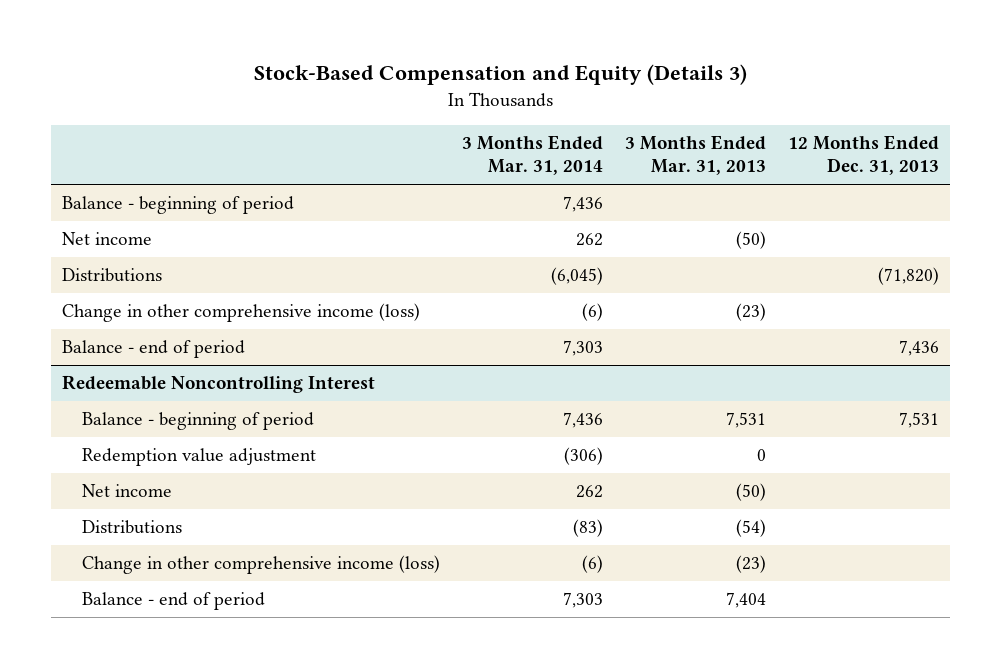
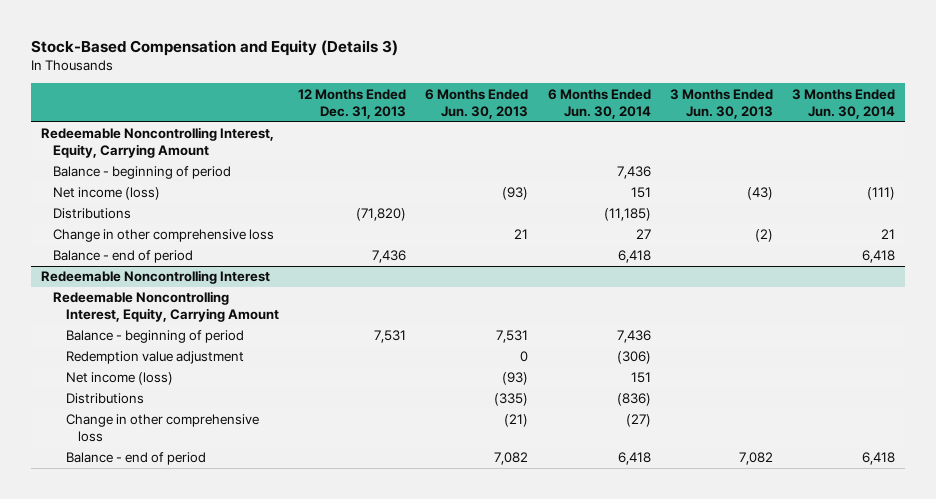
[461,135,603,176] 3 Months Ended Mar. 31, 2014 -> none
[625,135,767,176] 3 Months Ended Mar. 31, 2013 -> none
none -> [425,88,529,119] 6 Months Ended Jun. 30, 2013
none -> [547,88,651,119] 6 Months Ended Jun. 30, 2014
none -> [669,88,773,119] 3 Months Ended Jun. 30, 2013
none -> [792,88,896,119] 3 Months Ended Jun. 30, 2014
none -> [41,127,275,159] Redeemable Noncontrolling Interest, Equity, Carrying Amount
[62,232,153,246] Net income -> [53,187,161,201] Net income (loss)
[62,303,421,323] Change in other comprehensive income (loss) -> [53,229,275,243] Change in other comprehensive loss
none -> [53,291,279,323] Redeemable Noncontrolling Interest, Equity, Carrying Amount
[81,484,172,498] Net income -> [65,372,173,386] Net income (loss)
[81,555,440,575] Change in other comprehensive income (loss) -> [65,414,259,443] Change in other comprehensive loss

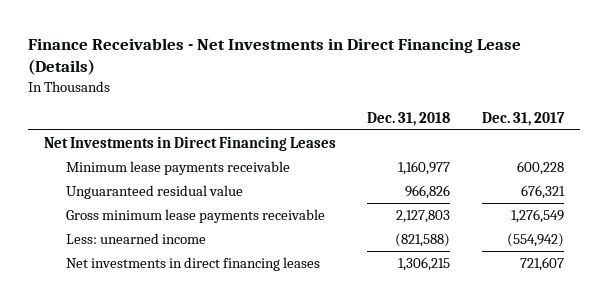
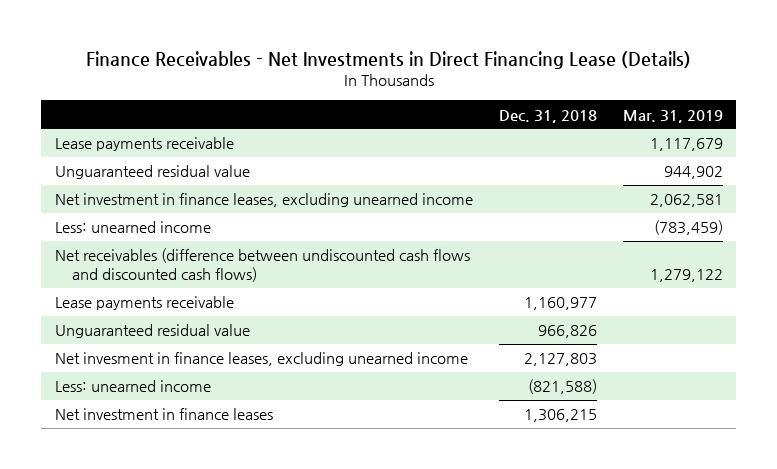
[481,111,565,126] Dec. 31, 2017 -> none
none -> [622,109,723,123] Mar. 31, 2019
[43,135,336,151] Net Investments in Direct Financing Leases -> none
none -> [54,137,234,152] Lease payments receivable
none -> [54,165,250,180] Unguaranteed residual value
none -> [54,193,473,208] Net investment in finance leases, excluding unearned income
none -> [54,221,211,234] Less: unearned income
none -> [54,248,470,282] Net receivables (difference between undiscounted cash flows and discounted cash flows)
[65,160,290,175] Minimum lease payments receivable -> [54,296,234,311] Lease payments receivable
[65,208,325,223] Gross minimum lease payments receivable -> [54,352,468,367] Net invesment in finance leases, excluding unearned income
[65,256,320,271] Net investments in direct financing leases -> [54,408,273,421] Net investment in finance leases

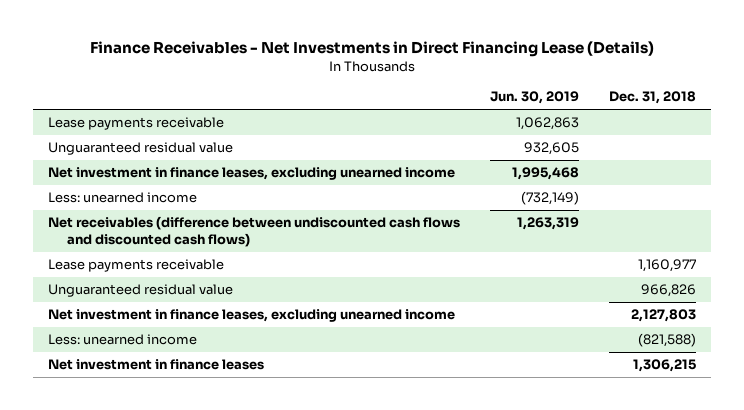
[622,109,723,123] Mar. 31, 2019 -> none
none -> [490,91,580,105] Jun. 30, 2019
[54,352,468,367] Net invesment in finance leases, excluding unearned income -> [48,309,456,323] Net investment in finance leases, excluding unearned income

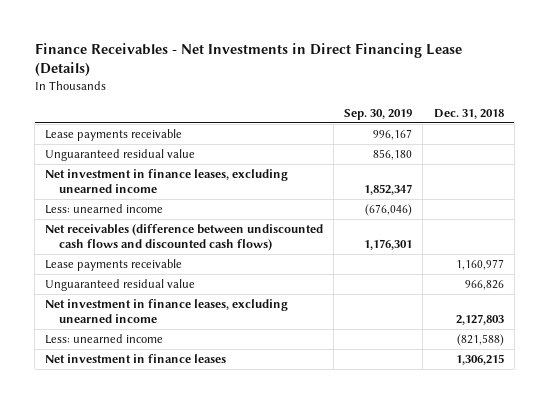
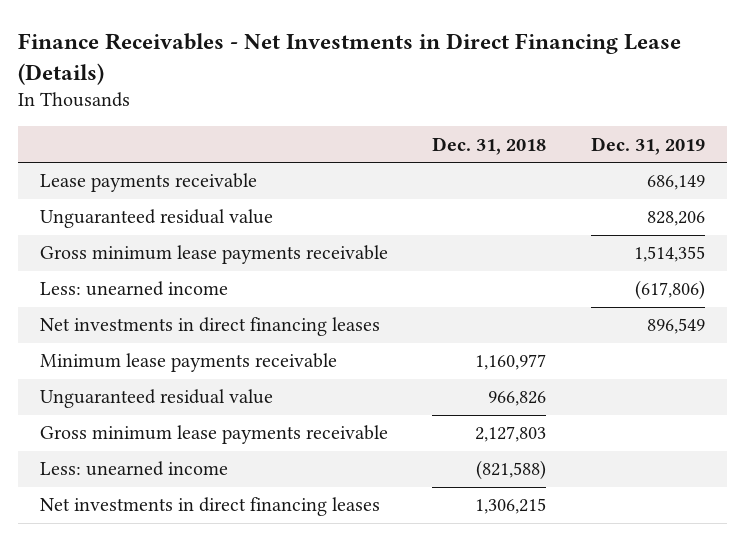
[344,108,413,120] Sep. 30, 2019 -> none
none -> [590,136,705,155] Dec. 31, 2019
[45,169,289,194] Net investment in finance leases, excluding unearned income -> [39,245,388,265] Gross minimum lease payments receivable
[45,224,324,252] Net receivables (difference between undiscounted cash flows and discounted cash flows) -> [39,317,380,337] Net investments in direct financing leases
[45,259,183,272] Lease payments receivable -> [39,353,337,373] Minimum lease payments receivable
[45,299,289,324] Net investment in finance leases, excluding unearned income -> [39,425,388,445] Gross minimum lease payments receivable
[45,354,227,364] Net investment in finance leases -> [39,497,380,517] Net investments in direct financing leases

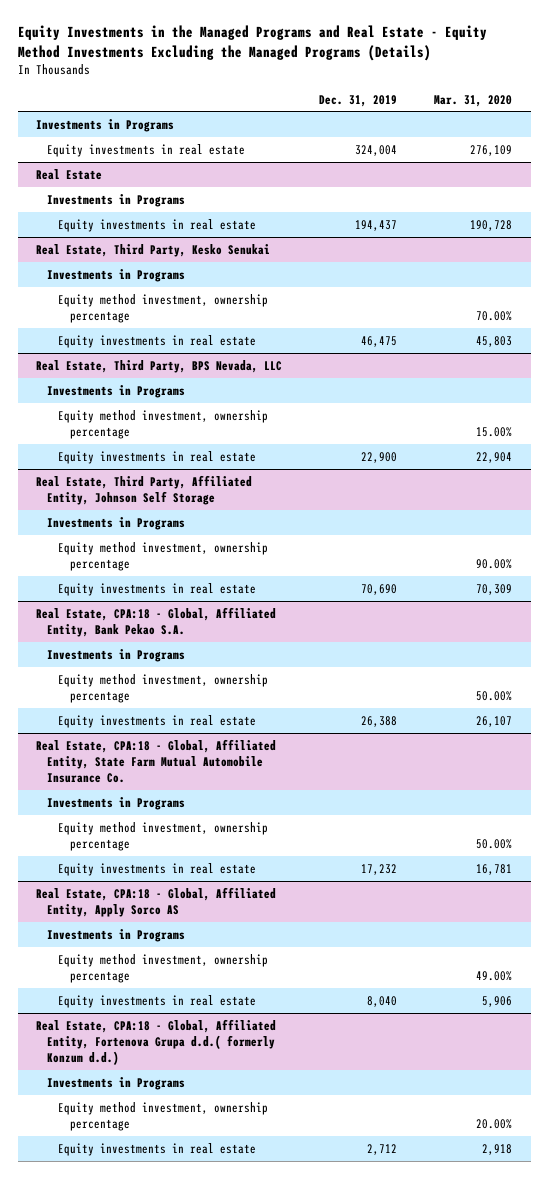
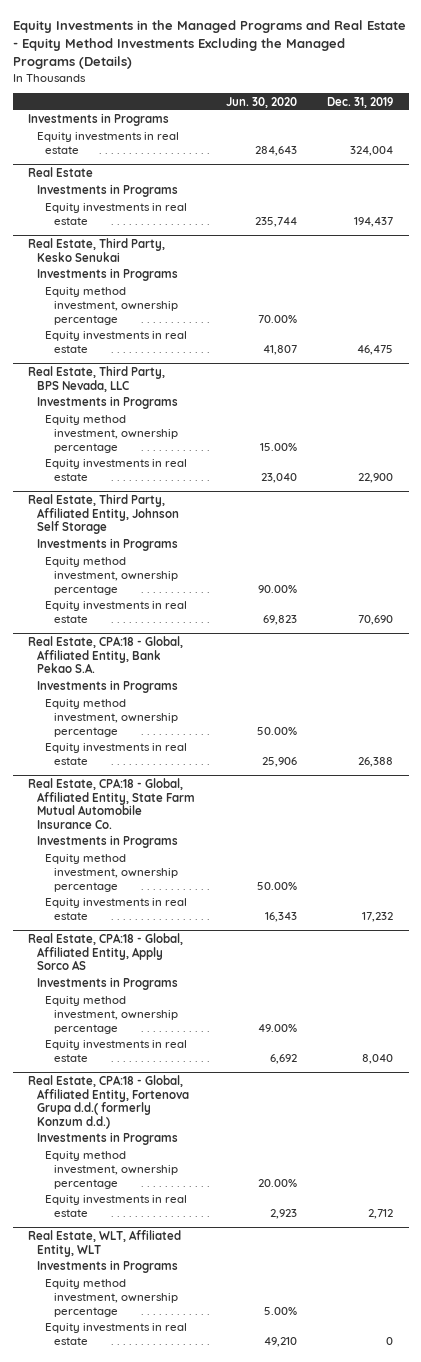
[434,94,513,107] Mar. 31, 2020 -> none
none -> [225,96,297,108] Jun. 30, 2020
none -> [27,1230,181,1257] Real Estate, WLT, Affiliated Entity, WLT
none -> [36,1260,178,1274] Investments in Programs
none -> [45,1279,178,1317] Equity method investment, ownership percentage
none -> [45,1323,188,1346] Equity investments in real estate

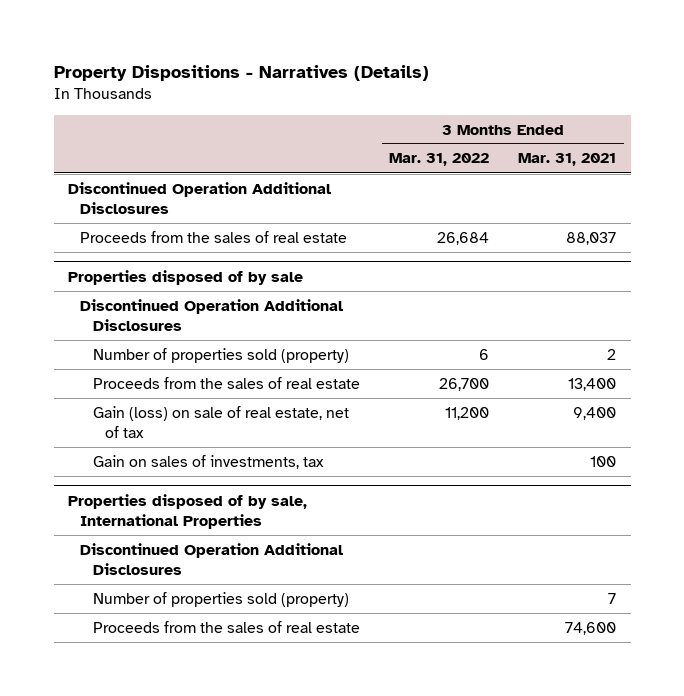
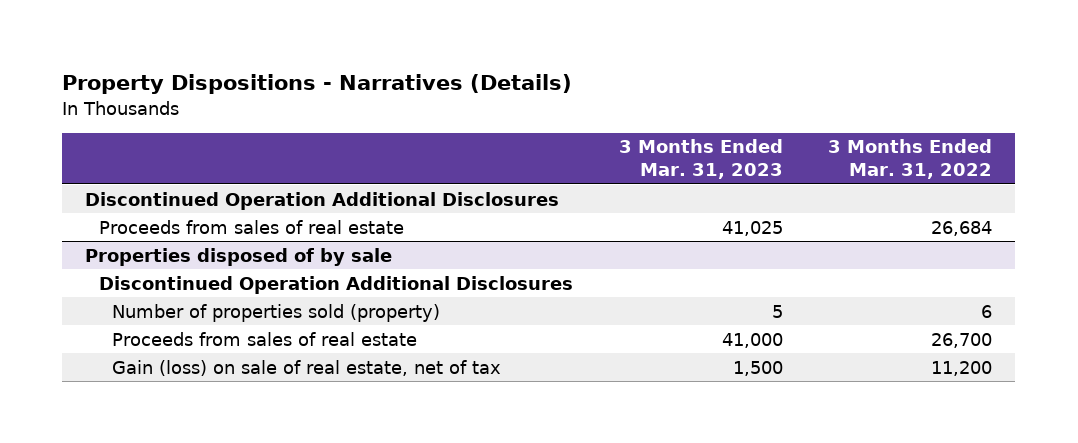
[518,153,617,167] Mar. 31, 2021 -> none
none -> [618,139,783,180] 3 Months Ended Mar. 31, 2023
[80,230,348,243] Proceeds from the sales of real estate -> [98,219,404,234] Proceeds from sales of real estate
[92,376,360,389] Proceeds from the sales of real estate -> [111,331,417,346] Proceeds from sales of real estate
[92,454,324,469] Gain on sales of investments, tax -> none
[68,493,308,529] Properties disposed of by sale, International Properties -> none
[80,542,344,575] Discontinued Operation Additional Disclosures -> none
[92,591,349,607] Number of properties sold (property) -> none
[92,620,360,633] Proceeds from the sales of real estate -> none

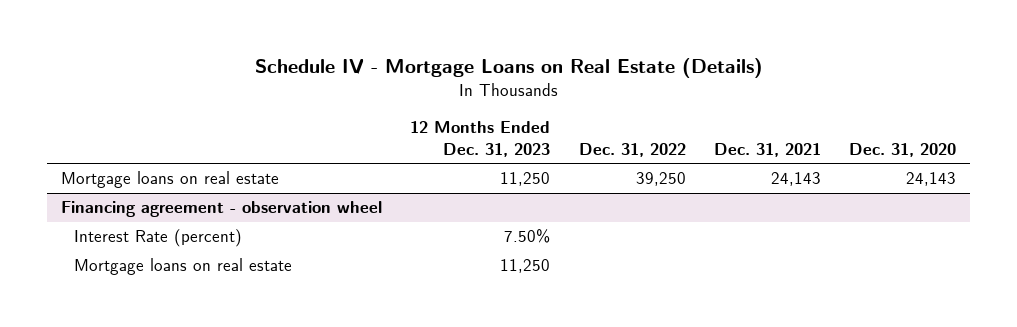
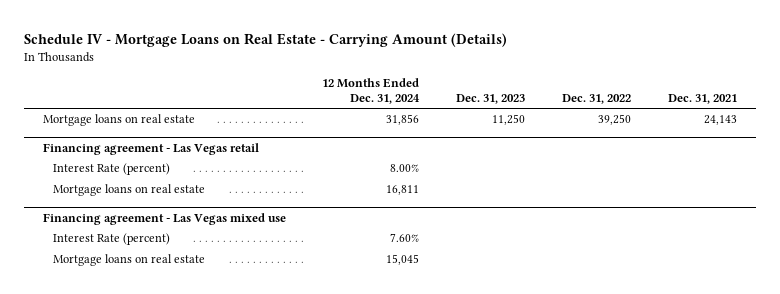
[254,58,763,79] Schedule IV - Mortgage Loans on Real Estate (Details) -> [24,32,508,47] Schedule IV - Mortgage Loans on Real Estate - Carrying Amount (Details)
[410,121,551,157] 12 Months Ended Dec. 31, 2023 -> none
[848,142,956,157] Dec. 31, 2020 -> none
none -> [322,78,421,104] 12 Months Ended Dec. 31, 2024
none -> [456,93,526,104] Dec. 31, 2023
[61,201,383,218] Financing agreement - observation wheel -> [42,142,259,155] Financing agreement - Las Vegas retail
none -> [42,212,286,225] Financing agreement - Las Vegas mixed use
none -> [53,233,171,246] Interest Rate (percent)
none -> [53,254,206,267] Mortgage loans on real estate

